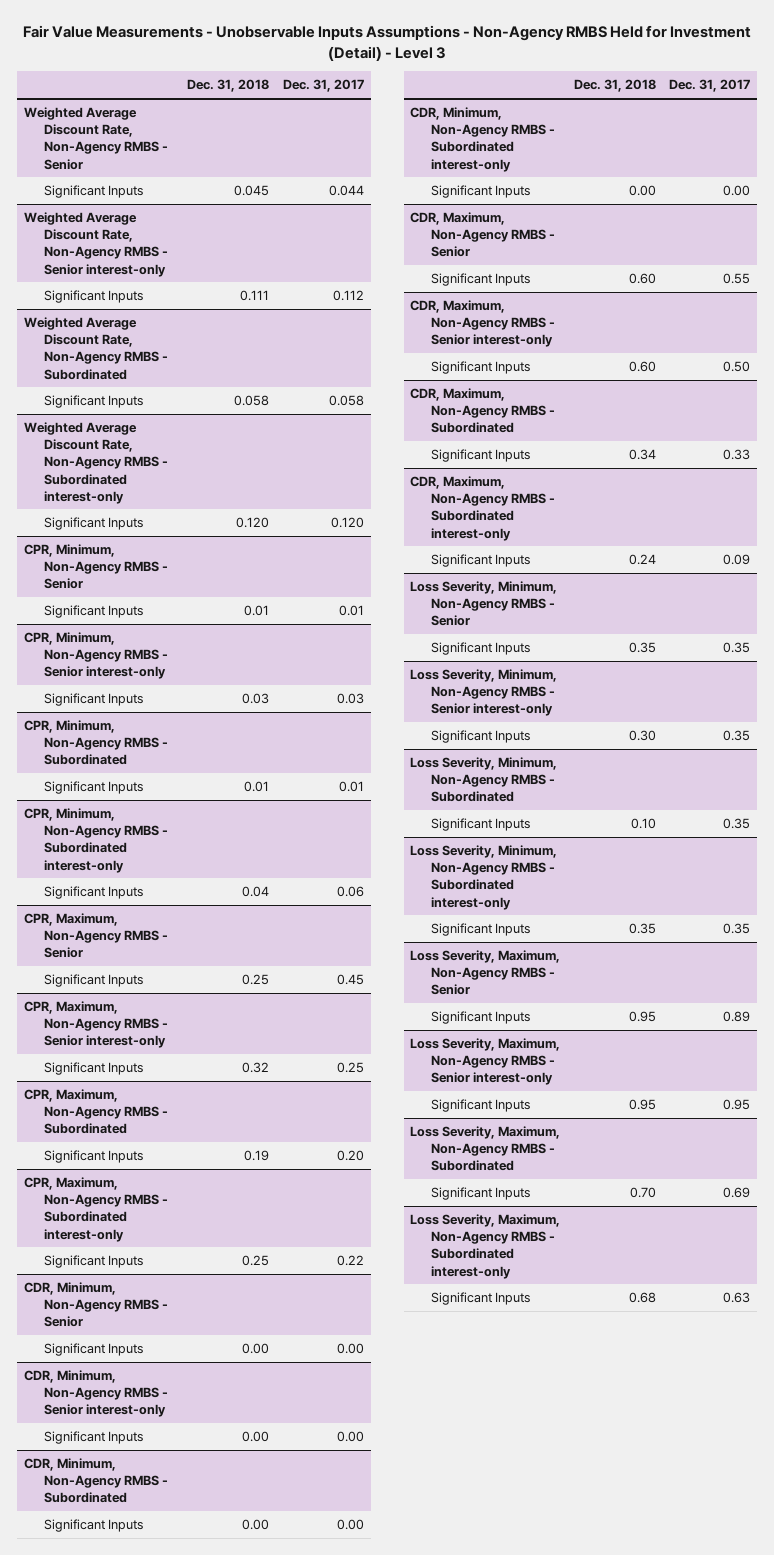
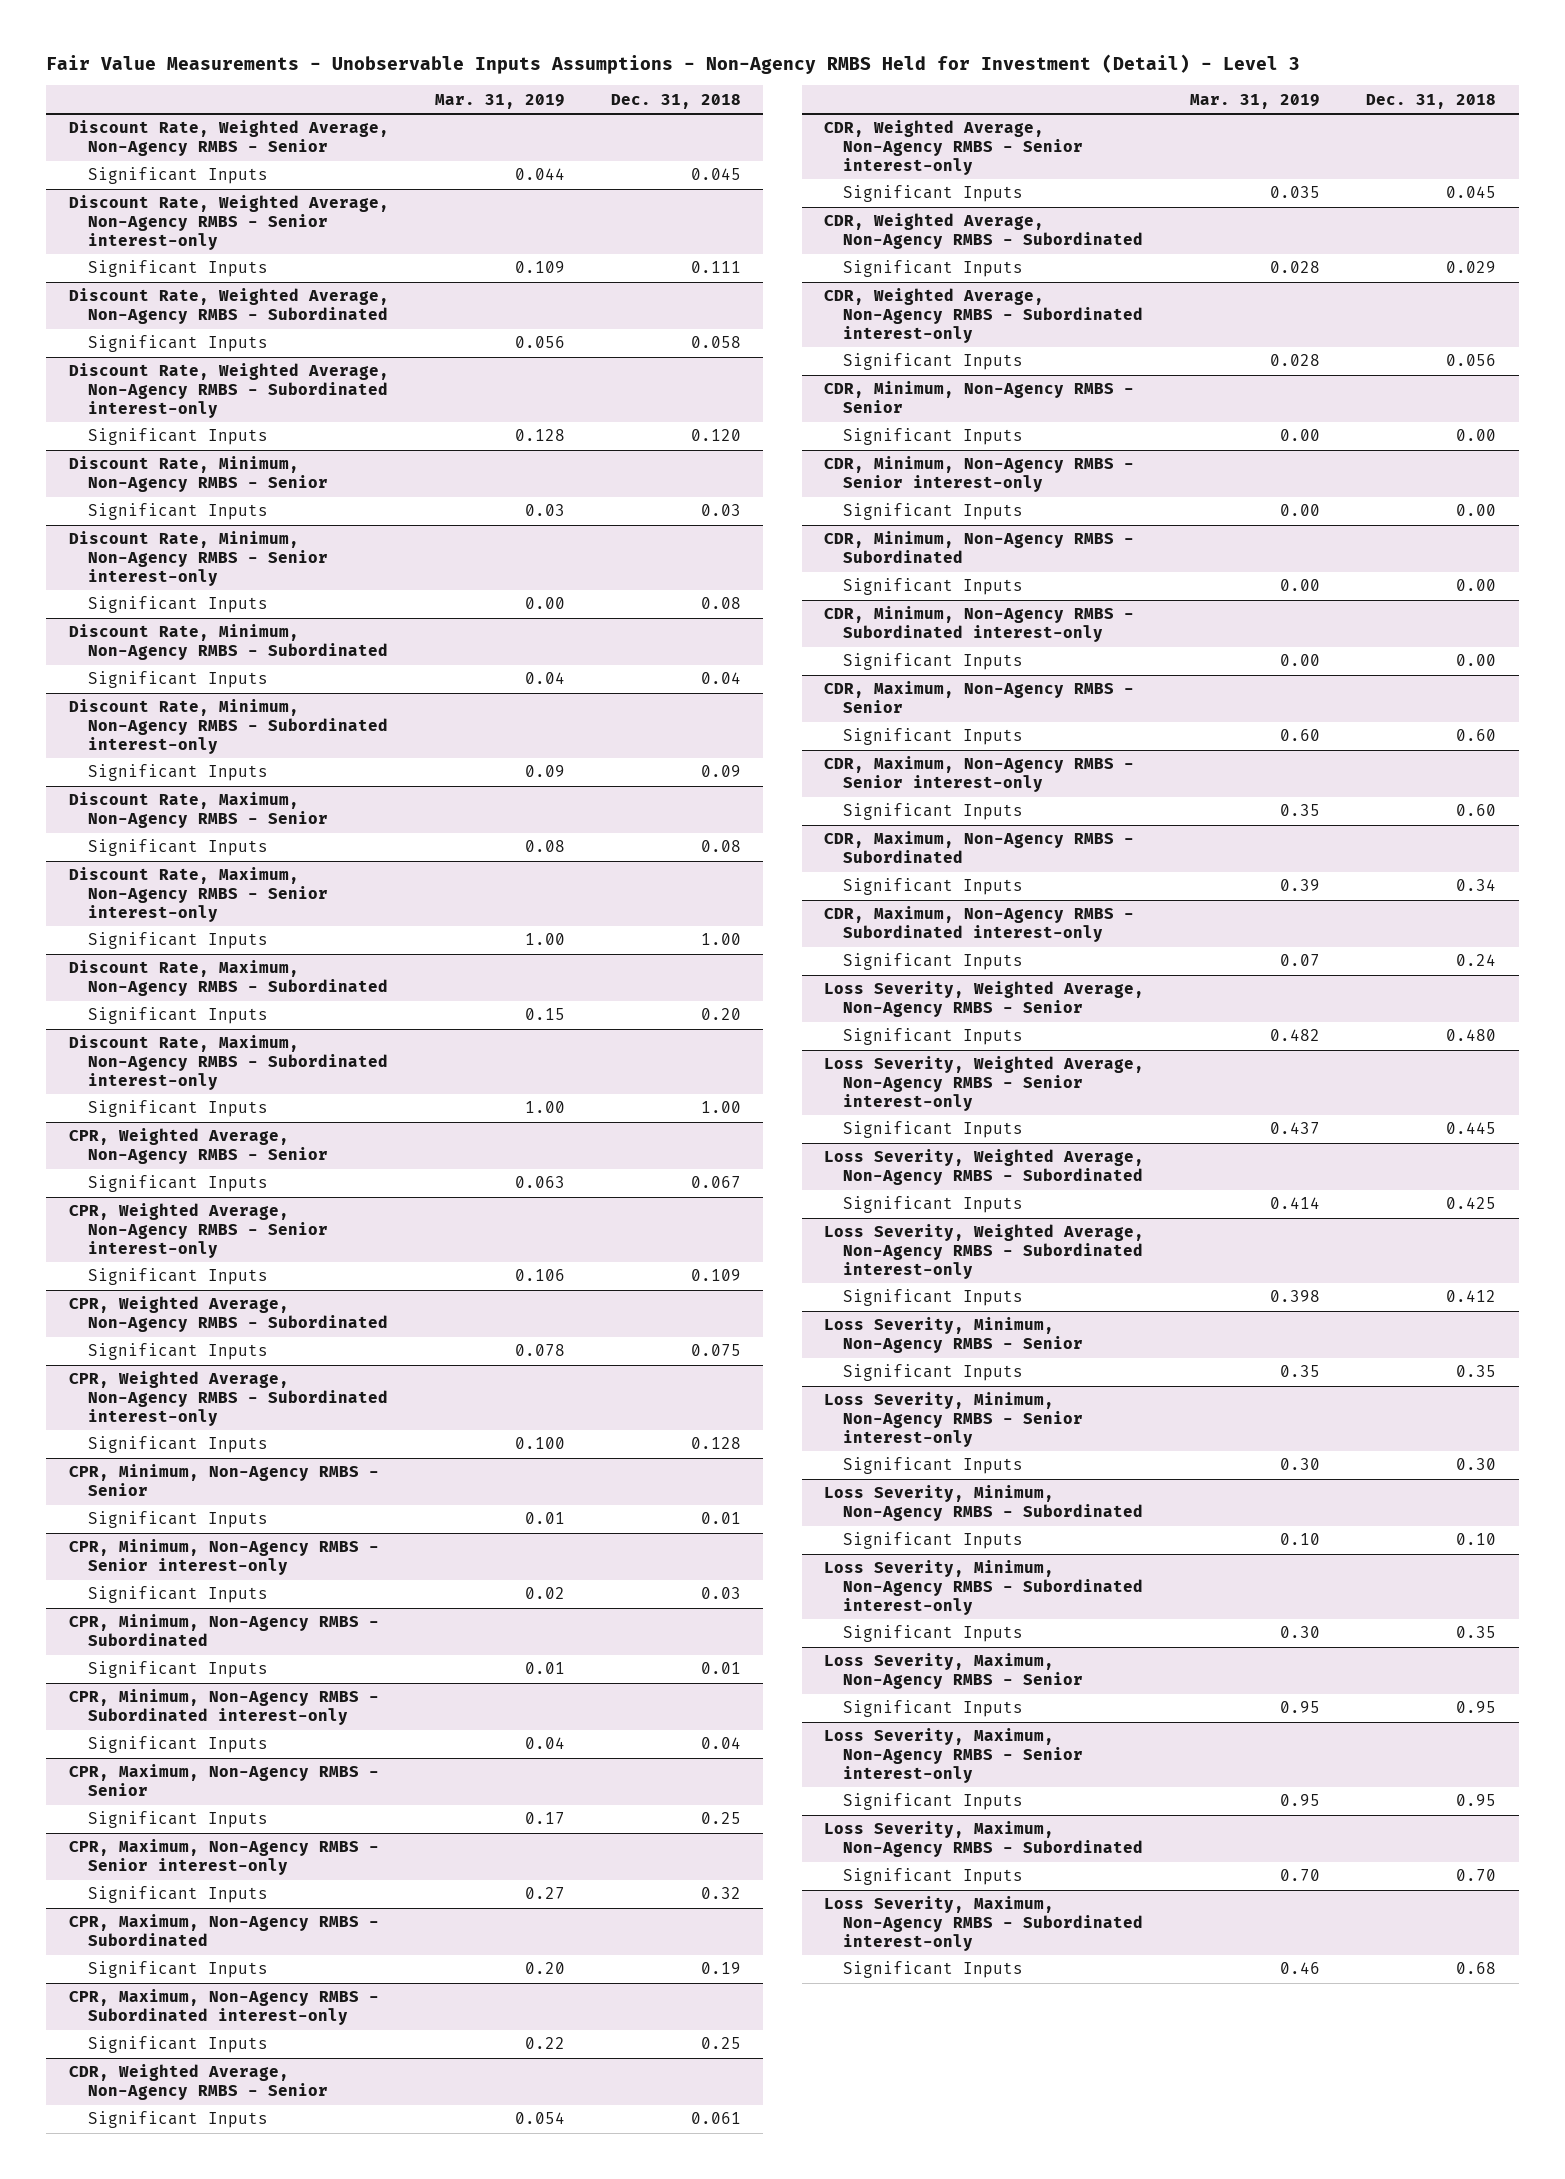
[282,79,364,93] Dec. 31, 2017 -> none
none -> [434,93,565,109] Mar. 31, 2019
[23,107,169,170] Weighted Average Discount Rate, Non-Agency RMBS - Senior -> [69,120,390,157] Discount Rate, Weighted Average, Non-Agency RMBS - Senior
[23,212,169,277] Weighted Average Discount Rate, Non-Agency RMBS - Senior interest-only -> [69,195,390,250] Discount Rate, Weighted Average, Non-Agency RMBS - Senior interest-only
[23,317,169,380] Weighted Average Discount Rate, Non-Agency RMBS - Subordinated -> [69,288,390,325] Discount Rate, Weighted Average, Non-Agency RMBS - Subordinated
[23,422,169,504] Weighted Average Discount Rate, Non-Agency RMBS - Subordinated interest-only -> [69,363,390,418] Discount Rate, Weighted Average, Non-Agency RMBS - Subordinated interest-only
none -> [69,456,328,493] Discount Rate, Minimum, Non-Agency RMBS - Senior
none -> [87,503,268,521] Significant Inputs
none -> [69,531,328,586] Discount Rate, Minimum, Non-Agency RMBS - Senior interest-only
none -> [87,596,268,614] Significant Inputs
none -> [69,624,388,661] Discount Rate, Minimum, Non-Agency RMBS - Subordinated
none -> [87,671,268,689] Significant Inputs
none -> [69,699,388,754] Discount Rate, Minimum, Non-Agency RMBS - Subordinated interest-only
none -> [87,764,268,782] Significant Inputs
none -> [69,792,328,829] Discount Rate, Maximum, Non-Agency RMBS - Senior
none -> [87,839,268,857] Significant Inputs
none -> [69,867,328,922] Discount Rate, Maximum, Non-Agency RMBS - Senior interest-only
none -> [87,932,268,950] Significant Inputs
none -> [69,960,388,997] Discount Rate, Maximum, Non-Agency RMBS - Subordinated
none -> [87,1007,268,1025] Significant Inputs
none -> [69,1035,388,1090] Discount Rate, Maximum, Non-Agency RMBS - Subordinated interest-only
none -> [87,1100,268,1118] Significant Inputs
none -> [69,1128,328,1165] CPR, Weighted Average, Non-Agency RMBS - Senior
none -> [87,1175,268,1193] Significant Inputs
none -> [69,1203,328,1258] CPR, Weighted Average, Non-Agency RMBS - Senior interest-only
none -> [87,1268,268,1286] Significant Inputs
none -> [69,1296,388,1333] CPR, Weighted Average, Non-Agency RMBS - Subordinated
none -> [87,1343,268,1361] Significant Inputs
none -> [69,1371,388,1426] CPR, Weighted Average, Non-Agency RMBS - Subordinated interest-only
none -> [87,1436,268,1454] Significant Inputs
none -> [69,2064,328,2101] CDR, Weighted Average, Non-Agency RMBS - Senior
none -> [87,2111,268,2129] Significant Inputs
none -> [824,120,1084,175] CDR, Weighted Average, Non-Agency RMBS - Senior interest-only
none -> [843,185,1024,203] Significant Inputs
none -> [824,213,1144,250] CDR, Weighted Average, Non-Agency RMBS - Subordinated
none -> [843,260,1024,278] Significant Inputs
none -> [824,288,1144,343] CDR, Weighted Average, Non-Agency RMBS - Subordinated interest-only
none -> [843,353,1024,371] Significant Inputs
none -> [824,981,1145,1018] Loss Severity, Weighted Average, Non-Agency RMBS - Senior
none -> [843,1028,1024,1046] Significant Inputs
none -> [824,1056,1145,1111] Loss Severity, Weighted Average, Non-Agency RMBS - Senior interest-only
none -> [843,1121,1024,1139] Significant Inputs
none -> [824,1149,1145,1186] Loss Severity, Weighted Average, Non-Agency RMBS - Subordinated
none -> [843,1196,1024,1214] Significant Inputs
none -> [824,1224,1145,1279] Loss Severity, Weighted Average, Non-Agency RMBS - Subordinated interest-only
none -> [843,1289,1024,1307] Significant Inputs

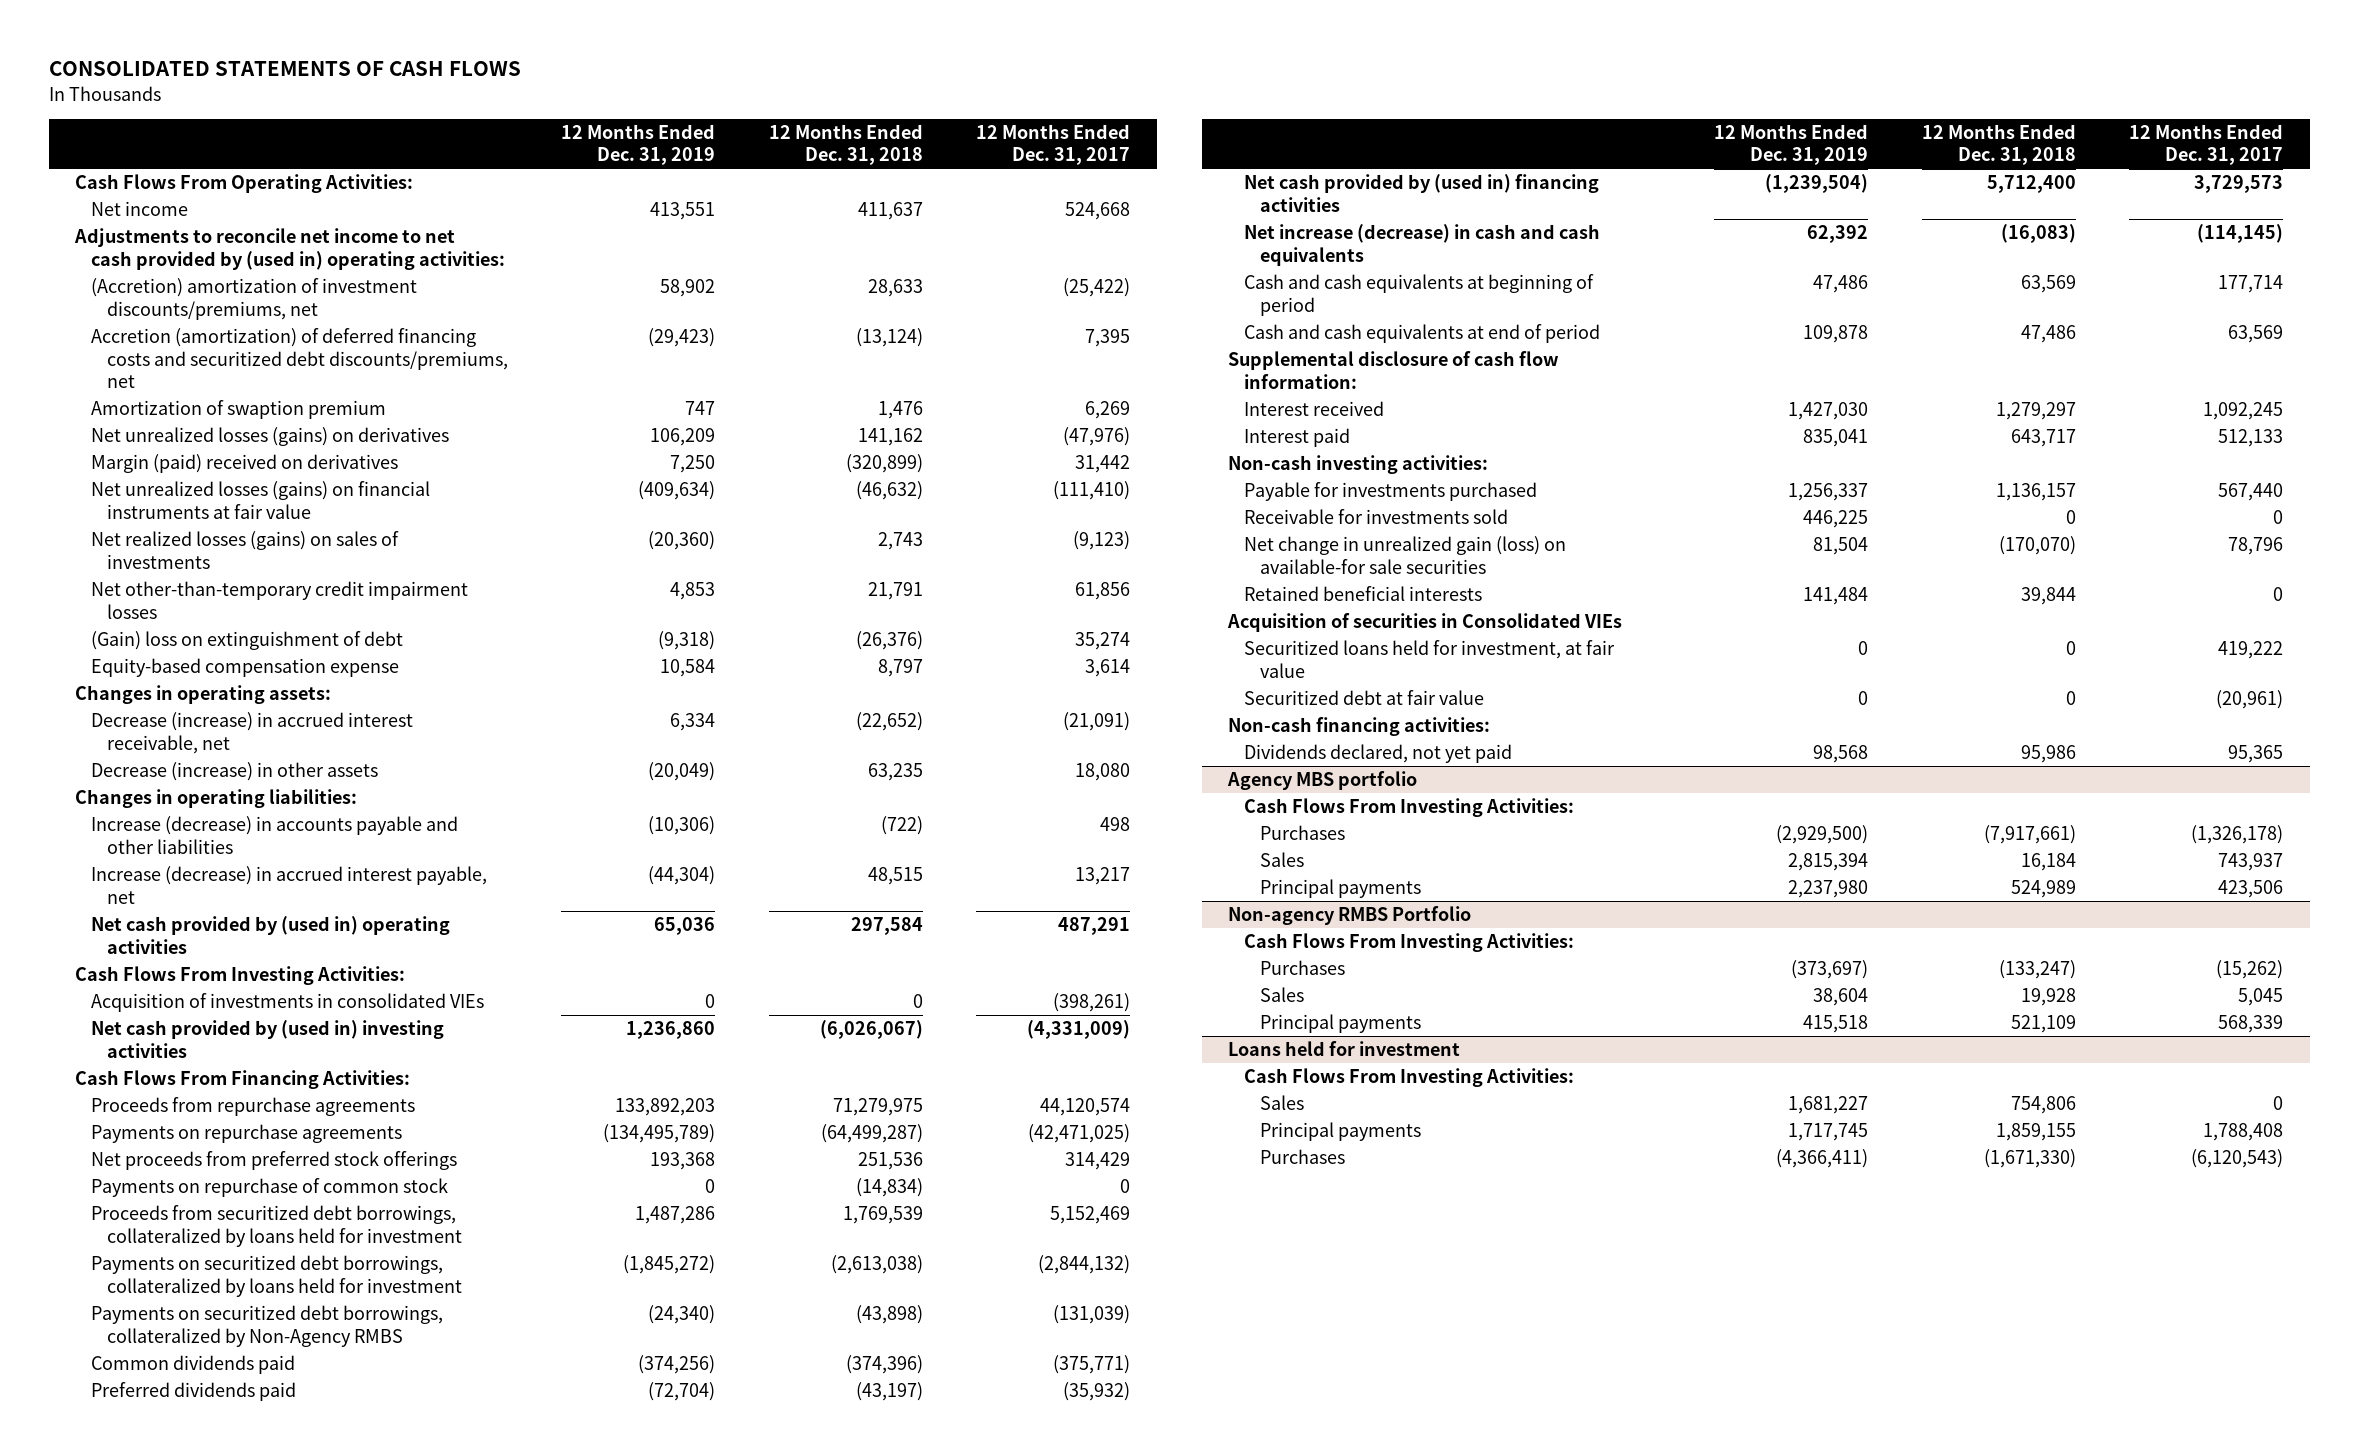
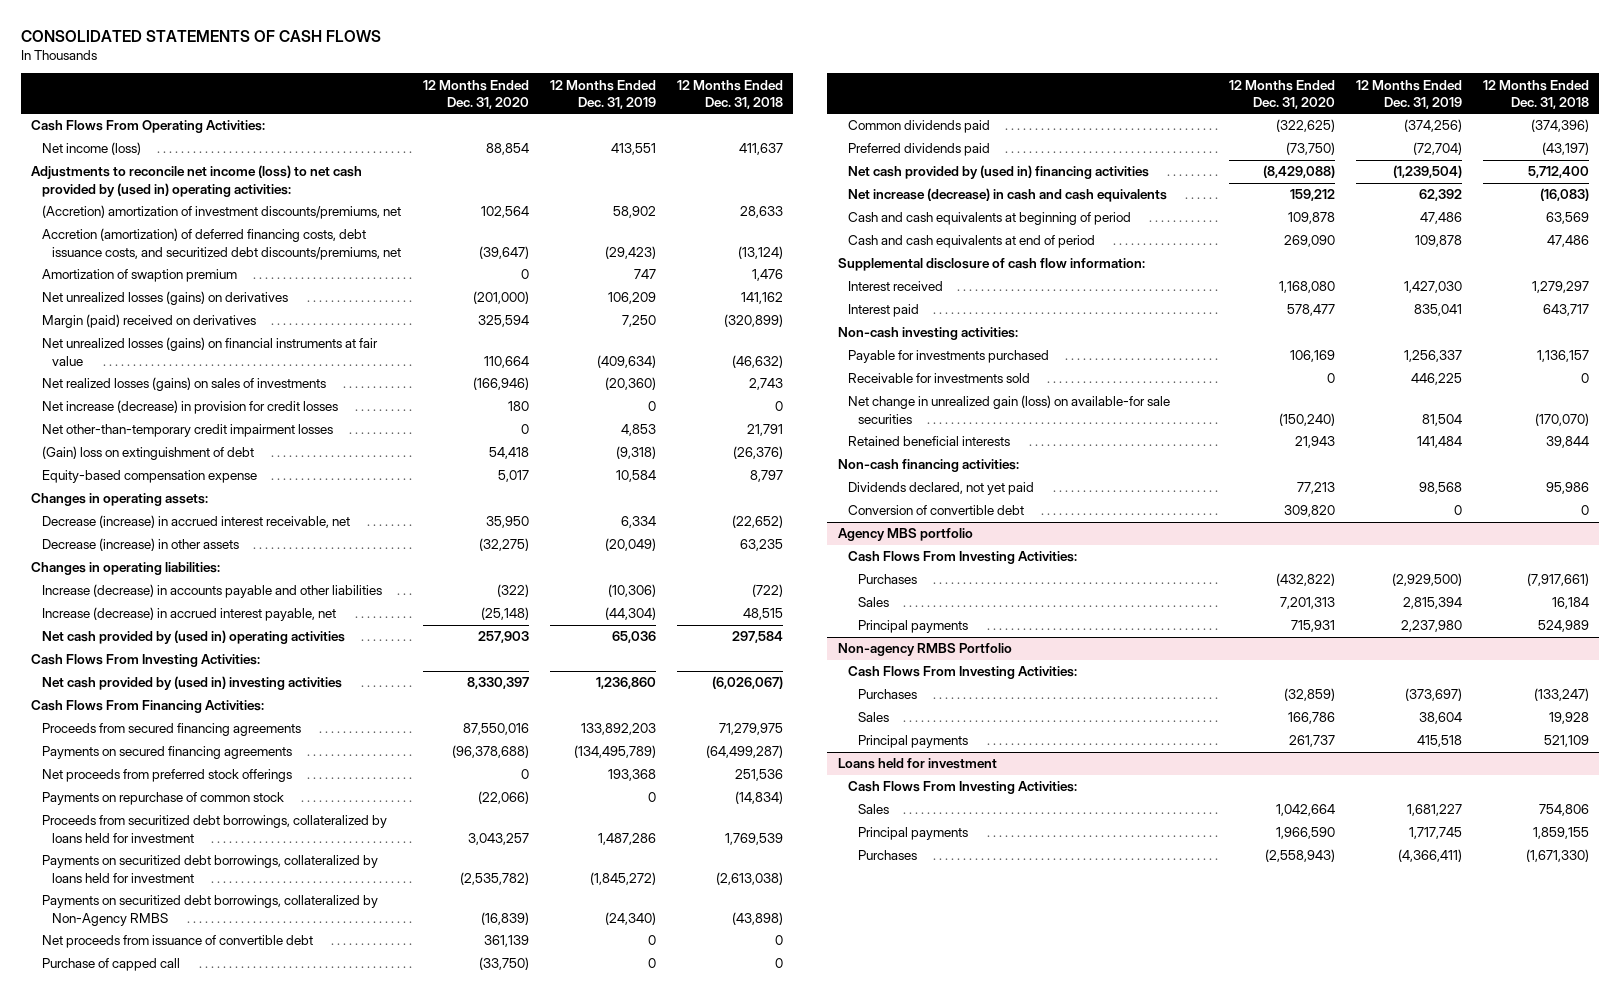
[976,123,1131,166] 12 Months Ended Dec. 31, 2017 -> none
none -> [422,79,529,109] 12 Months Ended Dec. 31, 2020
[91,201,189,217] Net income -> [41,142,141,156] Net income (loss)
[74,228,506,270] Adjustments to reconcile net income to net cash provided by (used in) operating activities: -> [31,165,363,197] Adjustments to reconcile net income (loss) to net cash provided by (used in) operating activities:
[91,328,508,388] Accretion (amortization) of deferred financing costs and securitized debt discounts/premiums, net -> [41,228,402,260] Accretion (amortization) of deferred financing costs, debt issuance costs, and securitized debt discounts/premiums, net
none -> [41,400,338,415] Net increase (decrease) in provision for credit losses
[91,993,485,1013] Acquisition of investments in consolidated VIEs -> none
[91,1097,416,1117] Proceeds from repurchase agreements -> [41,723,301,737] Proceeds from secured financing agreements
[91,1124,403,1144] Payments on repurchase agreements -> [41,746,292,760] Payments on secured financing agreements
none -> [41,935,313,949] Net proceeds from issuance of convertible debt
none -> [41,958,180,972] Purchase of capped call
[1227,613,1623,633] Acquisition of securities in Consolidated VIEs -> none
[1244,640,1616,678] Securitized loans held for investment, at fair value -> none
[1244,690,1485,706] Securitized debt at fair value -> none
none -> [847,505,1024,516] Conversion of convertible debt

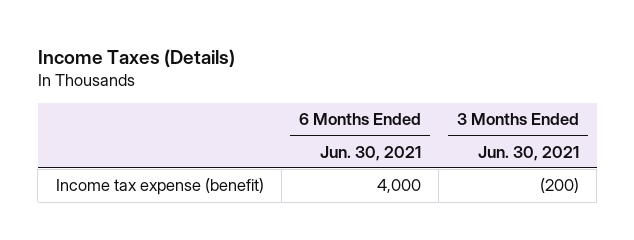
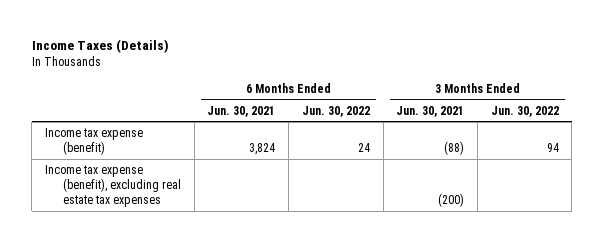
none -> [301,105,370,117] Jun. 30, 2022
none -> [490,105,559,117] Jun. 30, 2022
[377,179,422,194] 4,000 -> [249,143,276,156] 3,824
[539,178,579,194] (200) -> [444,141,465,156] (88)
none -> [45,165,181,208] Income tax expense (benefit), excluding real estate tax expenses

